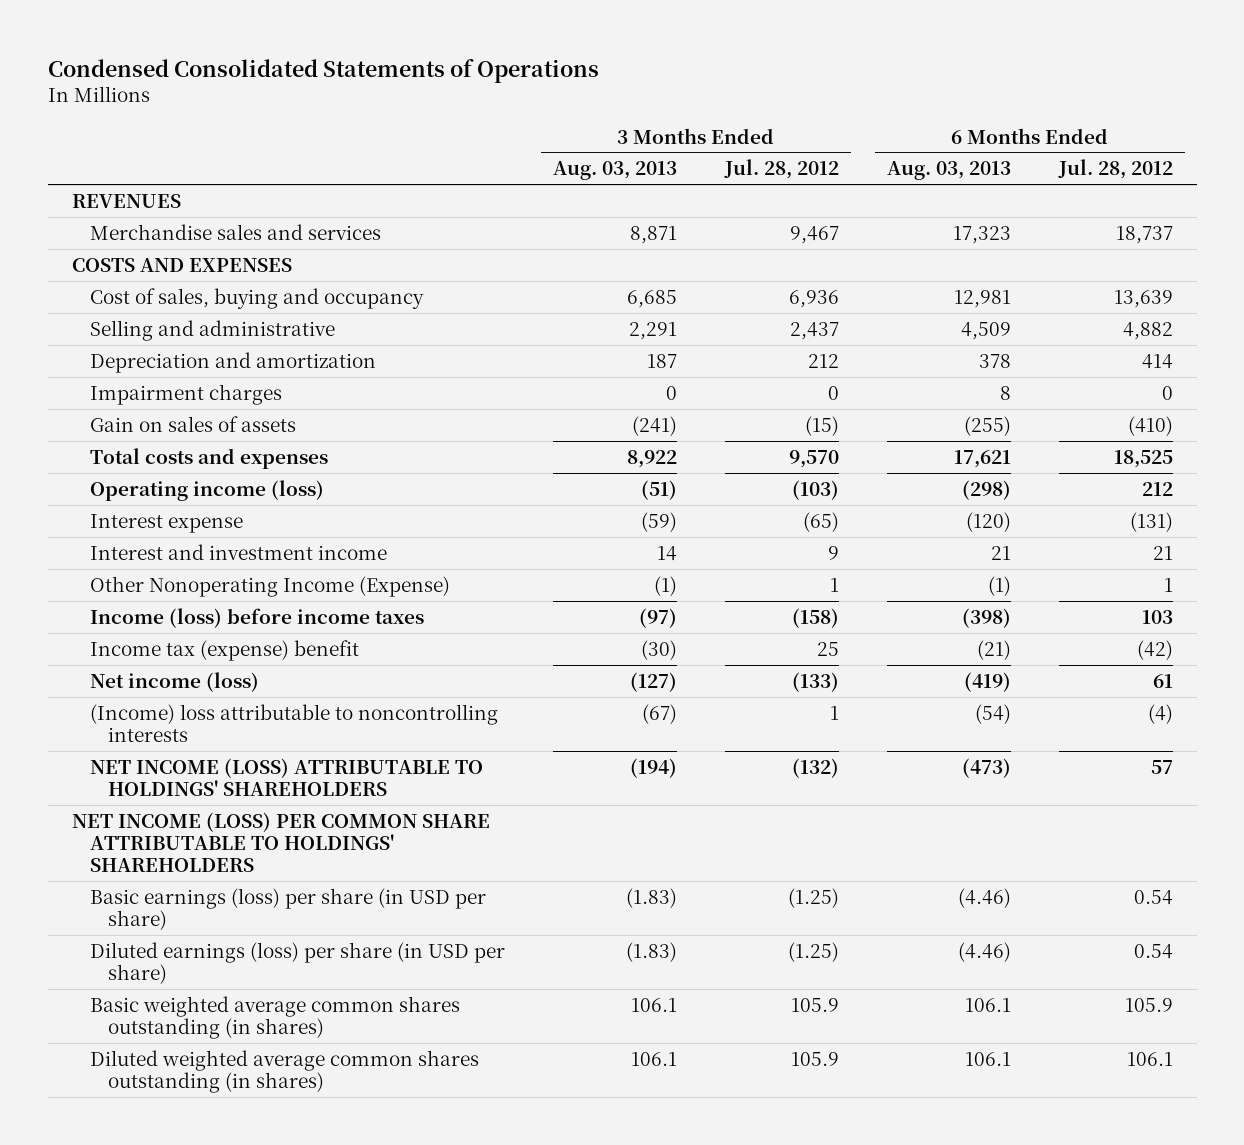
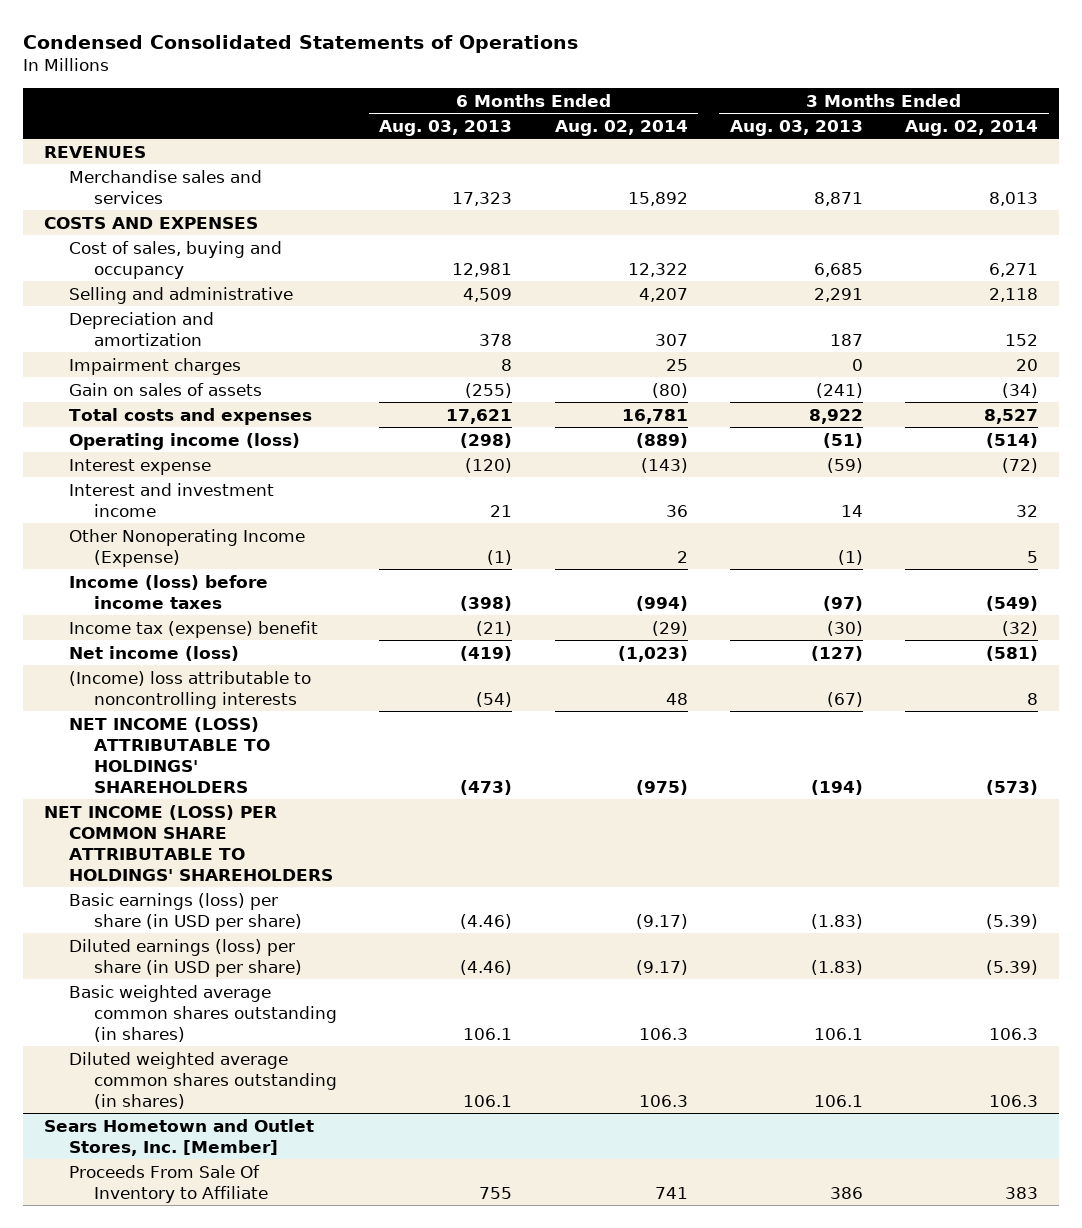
[723,159,839,180] Jul. 28, 2012 -> none
[1057,159,1173,180] Jul. 28, 2012 -> none
none -> [554,119,688,136] Aug. 02, 2014
none -> [905,119,1039,136] Aug. 02, 2014
none -> [44,1118,315,1156] Sears Hometown and Outlet Stores, Inc. [Member]
none -> [69,1164,269,1203] Proceeds From Sale Of Inventory to Affiliate

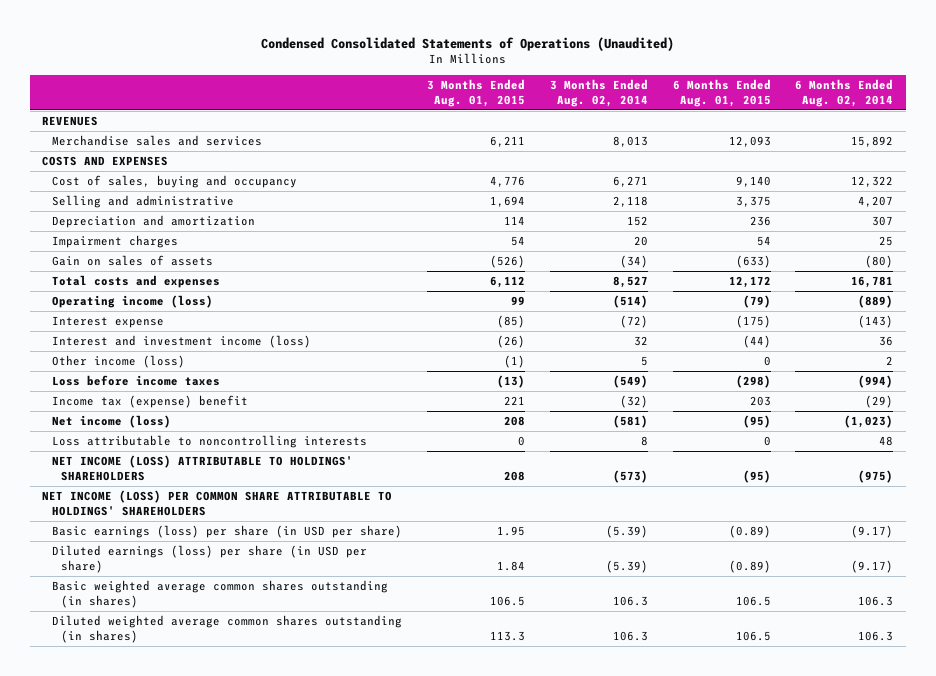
[22,34,578,53] Condensed Consolidated Statements of Operations -> [260,36,674,51] Condensed Consolidated Statements of Operations (Unaudited)
[379,119,513,136] Aug. 03, 2013 -> none
[729,119,863,136] Aug. 03, 2013 -> none
none -> [426,78,525,107] 3 Months Ended Aug. 01, 2015
none -> [672,78,771,107] 6 Months Ended Aug. 01, 2015
[69,482,275,517] Interest and investment income -> [51,335,311,349] Interest and investment income (loss)
[69,528,306,567] Other Nonoperating Income (Expense) -> [51,355,185,369] Other income (loss)
[69,574,269,609] Income (loss) before income taxes -> [51,375,220,387] Loss before income taxes
[69,670,312,709] (Income) loss attributable to noncontrolling interests -> [51,435,367,449] Loss attributable to noncontrolling interests
[44,1118,315,1156] Sears Hometown and Outlet Stores, Inc. [Member] -> none
[69,1164,269,1203] Proceeds From Sale Of Inventory to Affiliate -> none

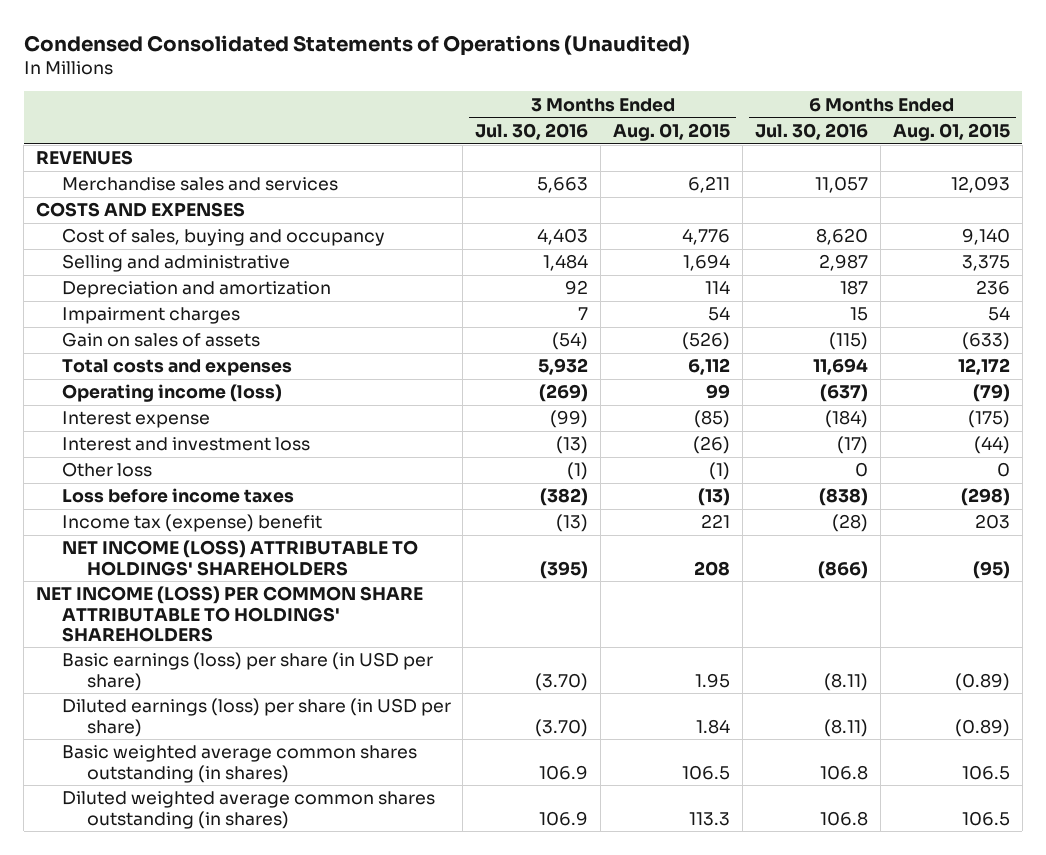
[549,78,648,107] 3 Months Ended Aug. 02, 2014 -> none
[795,78,894,107] 6 Months Ended Aug. 02, 2014 -> none
none -> [475,122,589,140] Jul. 30, 2016
none -> [755,122,869,140] Jul. 30, 2016
[51,335,311,349] Interest and investment income (loss) -> [61,437,310,452] Interest and investment loss
[51,355,185,369] Other income (loss) -> [61,462,152,478] Other loss
[51,415,171,429] Net income (loss) -> none
[51,435,367,449] Loss attributable to noncontrolling interests -> none

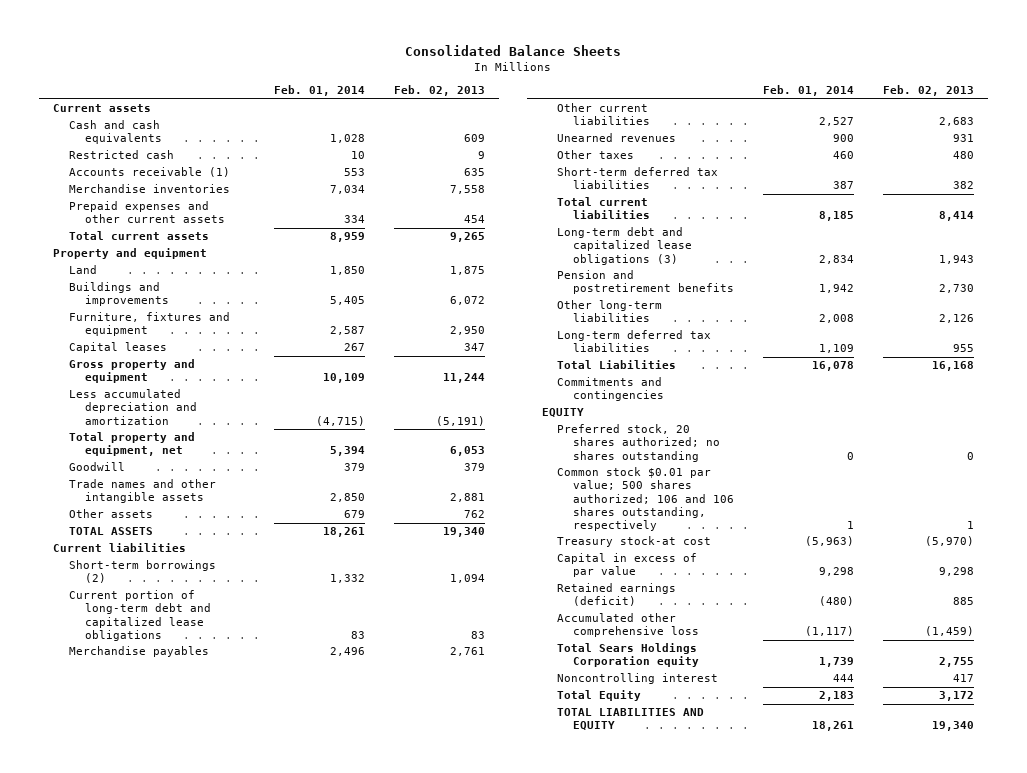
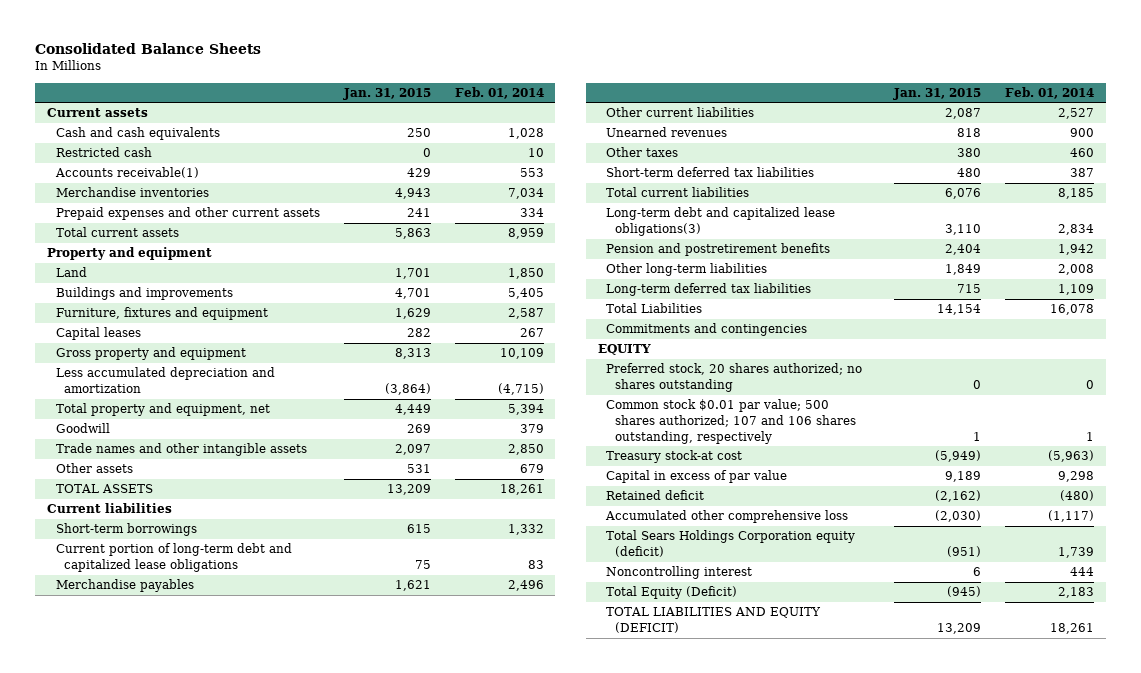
[394,85,486,97] Feb. 02, 2013 -> none
none -> [342,87,431,100] Jan. 31, 2015
[68,167,230,178] Accounts receivable (1) -> [54,167,199,179] Accounts receivable(1)
[68,560,216,584] Short-term borrowings (2) -> [55,523,197,537] Short-term borrowings
[557,227,693,265] Long-term debt and capitalized lease obligations (3) -> [606,207,836,237] Long-term debt and capitalized lease obligations(3)
[557,467,735,531] Common stock $0.01 par value; 500 shares authorized; 106 and 106 shares outstanding, respectively -> [606,399,857,444] Common stock $0.01 par value; 500 shares authorized; 107 and 106 shares outstanding, respectively
[557,583,677,607] Retained earnings (deficit) -> [606,490,705,501] Retained deficit
[557,643,700,668] Total Sears Holdings Corporation equity -> [606,530,856,558] Total Sears Holdings Corporation equity (deficit)
[557,690,642,702] Total Equity -> [606,586,738,600] Total Equity (Deficit)
[557,708,705,731] TOTAL LIABILITIES AND EQUITY -> [606,607,822,634] TOTAL LIABILITIES AND EQUITY (DEFICIT)

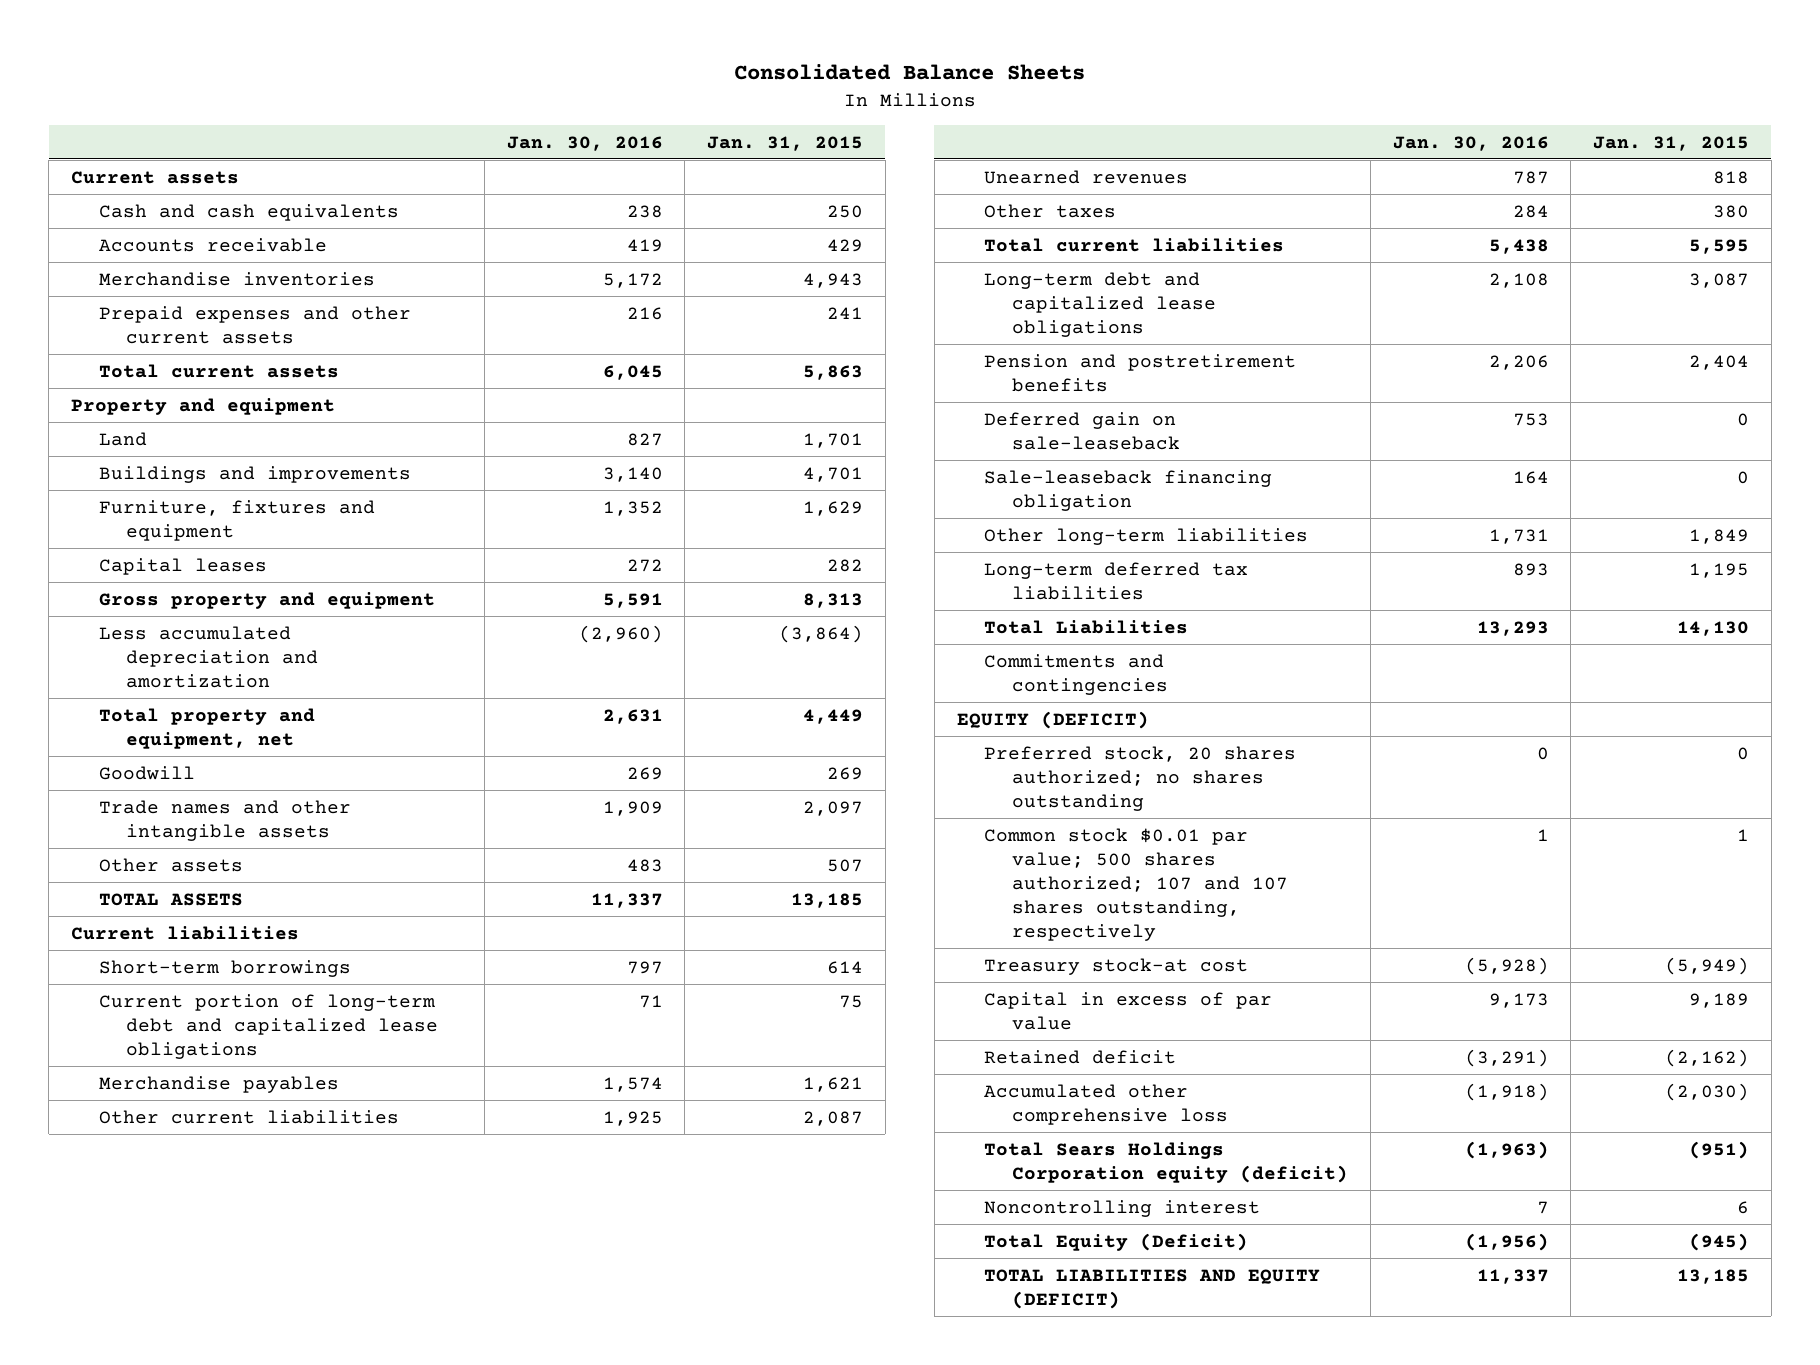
[454,86,544,99] Feb. 01, 2014 -> none
none -> [506,135,663,151] Jan. 30, 2016
[55,147,152,158] Restricted cash -> none
[54,167,199,179] Accounts receivable(1) -> [98,237,327,252] Accounts receivable
[406,464,431,474] 531 -> [827,858,864,872] 507
[386,484,431,496] 13,209 -> [791,892,864,908] 13,185
[406,524,431,534] 615 -> [827,960,864,974] 614
[606,167,815,178] Short-term deferred tax liabilities -> none
[945,188,982,200] 6,076 -> [1688,238,1749,254] 5,595
[606,207,836,237] Long-term debt and capitalized lease obligations(3) -> [984,271,1217,337] Long-term debt and capitalized lease obligations
[945,224,982,236] 3,110 -> [1688,272,1749,288] 3,087
none -> [984,411,1181,450] Deferred gain on sale-leaseback
none -> [984,469,1273,511] Sale-leaseback financing obligation
[957,284,982,294] 715 -> [1688,562,1749,578] 1,195
[937,304,982,316] 14,154 -> [1676,620,1749,636] 14,130
[597,344,651,356] EQUITY -> [956,710,1149,729] EQUITY (DEFICIT)
[606,399,857,444] Common stock $0.01 par value; 500 shares authorized; 107 and 106 shares outstanding, respectively -> [984,827,1289,941] Common stock $0.01 par value; 500 shares authorized; 107 and 107 shares outstanding, respectively
[937,623,982,635] 13,209 -> [1676,1268,1749,1284] 13,185

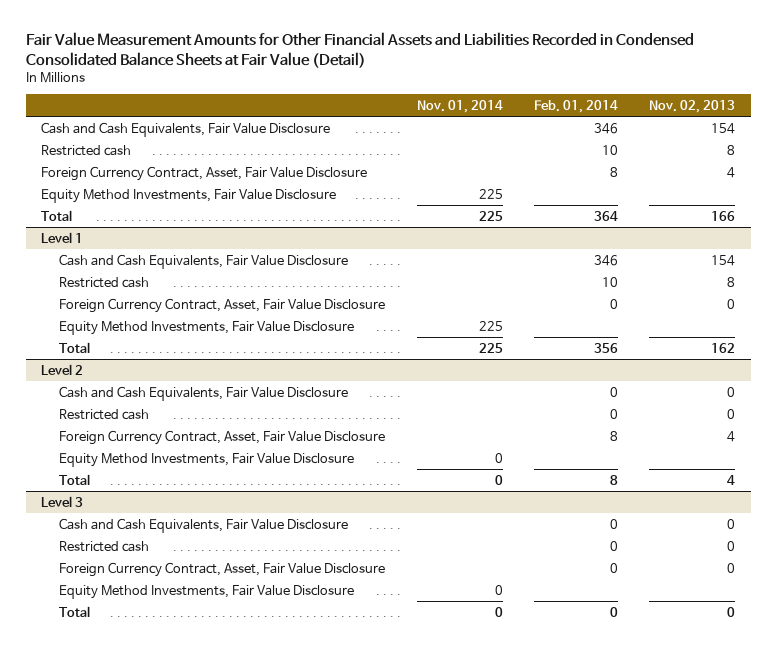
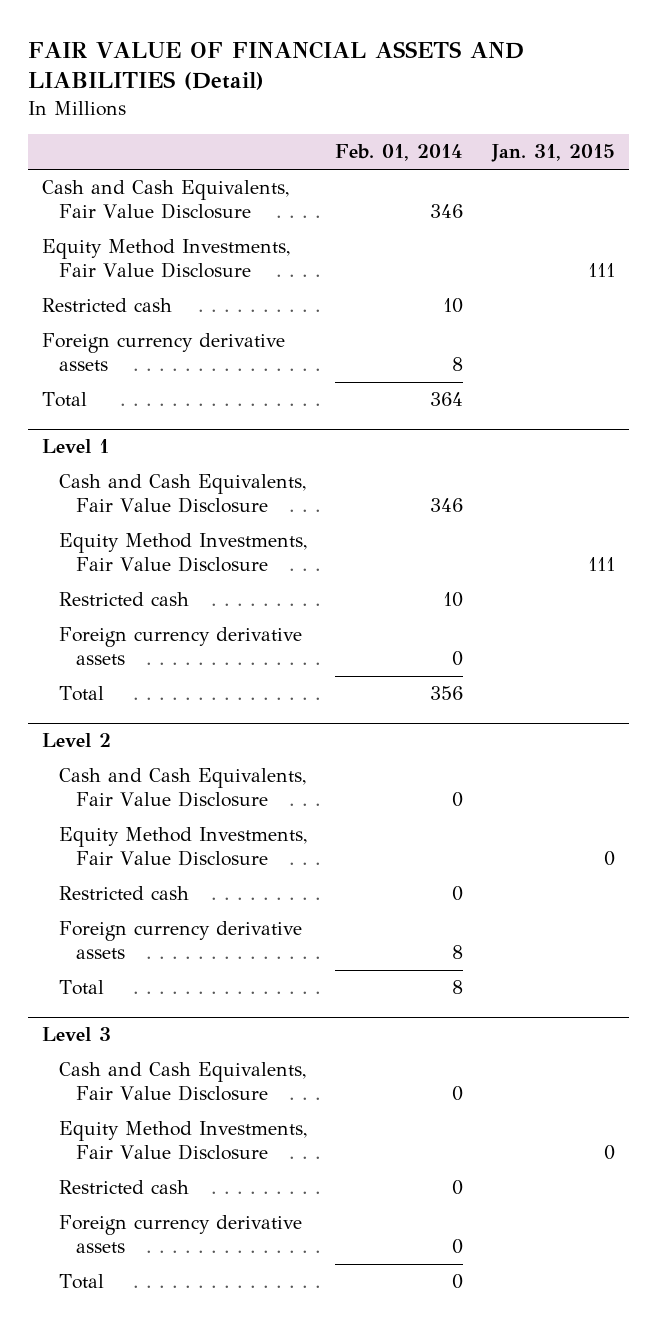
[25,32,694,68] Fair Value Measurement Amounts for Other Financial Assets and Liabilities Recorded in Condensed Consolidated Balance Sheets at Fair Value (Detail) -> [28,41,525,91] FAIR VALUE OF FINANCIAL ASSETS AND LIABILITIES (Detail)
[416,99,503,113] Nov. 01, 2014 -> none
[649,99,736,113] Nov. 02, 2013 -> none
none -> [490,144,615,163] Jan. 31, 2015
[41,165,368,181] Foreign Currency Contract, Asset, Fair Value Disclosure -> none
[41,144,132,156] Restricted cash -> [42,298,173,313] Restricted cash
none -> [42,333,286,372] Foreign currency derivative assets
[59,297,386,313] Foreign Currency Contract, Asset, Fair Value Disclosure -> none
[59,276,150,288] Restricted cash -> [58,592,189,607] Restricted cash
none -> [58,627,302,666] Foreign currency derivative assets
[59,429,386,445] Foreign Currency Contract, Asset, Fair Value Disclosure -> none
[59,408,150,420] Restricted cash -> [58,886,189,901] Restricted cash
none -> [58,921,302,960] Foreign currency derivative assets
[59,561,386,577] Foreign Currency Contract, Asset, Fair Value Disclosure -> none
[59,540,150,552] Restricted cash -> [58,1180,189,1195] Restricted cash
none -> [58,1215,302,1254] Foreign currency derivative assets

